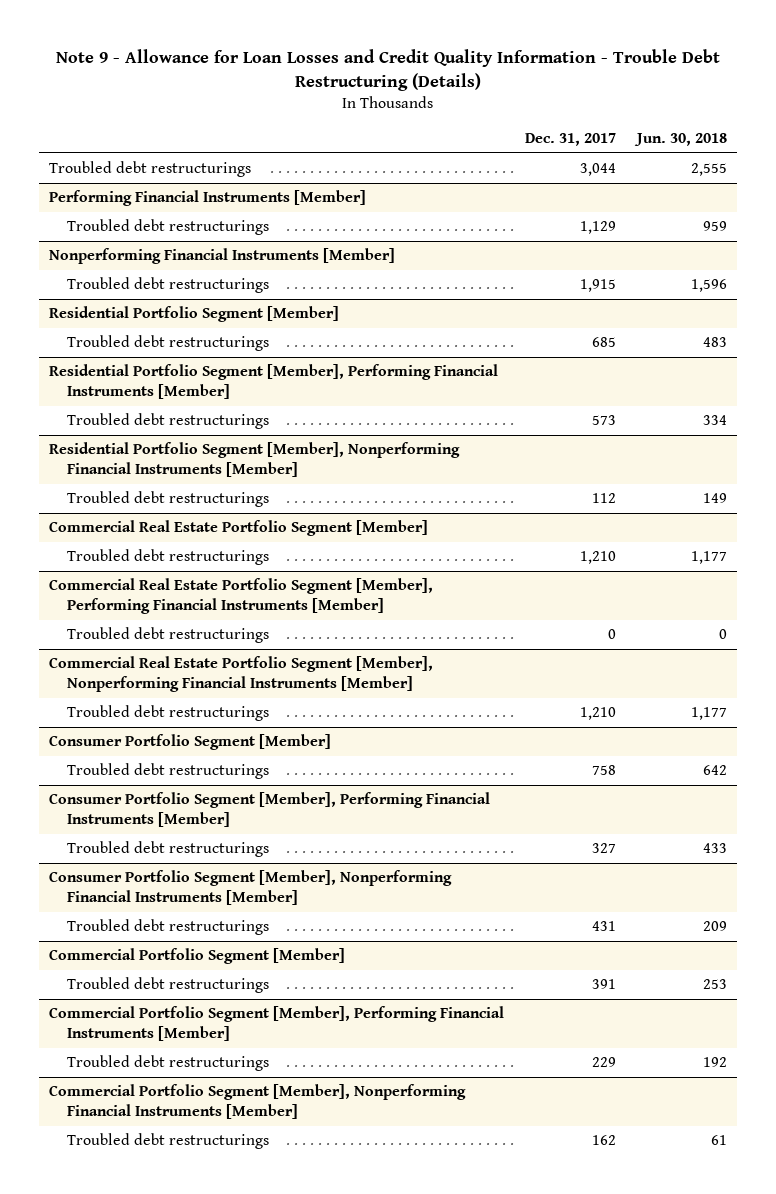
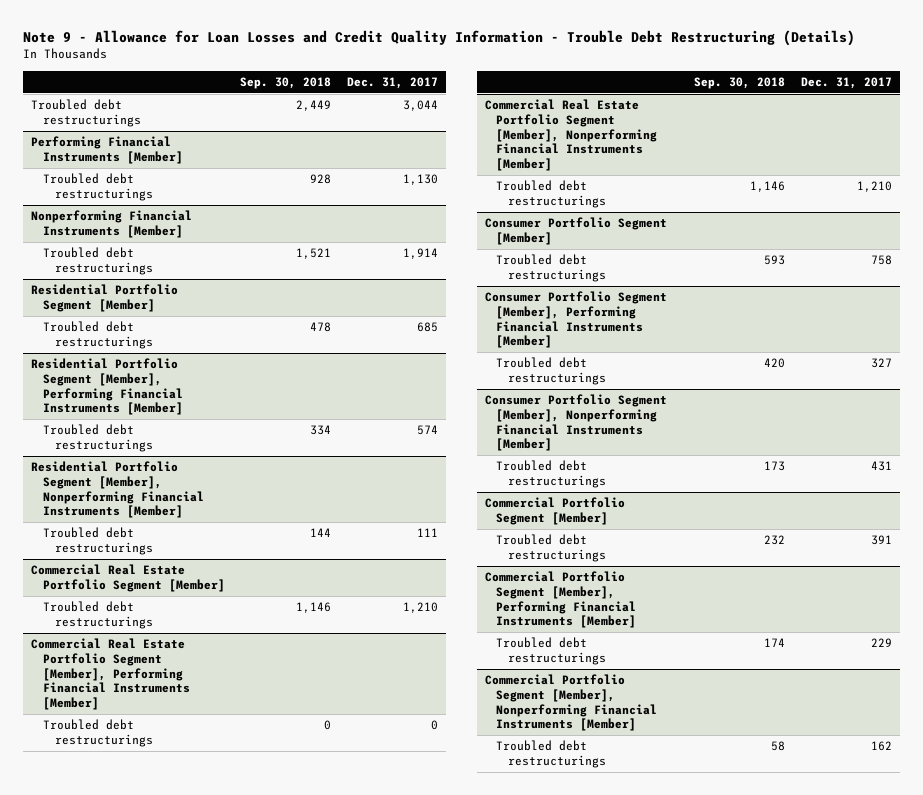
[633,133,727,147] Jun. 30, 2018 -> none
none -> [240,76,332,89] Sep. 30, 2018
[579,221,616,235] 1,129 -> [403,174,439,186] 1,130
[579,279,616,293] 1,915 -> [403,248,439,260] 1,914
[591,415,616,426] 573 -> [417,425,439,436] 574
[591,493,616,504] 112 -> [417,528,439,538] 111

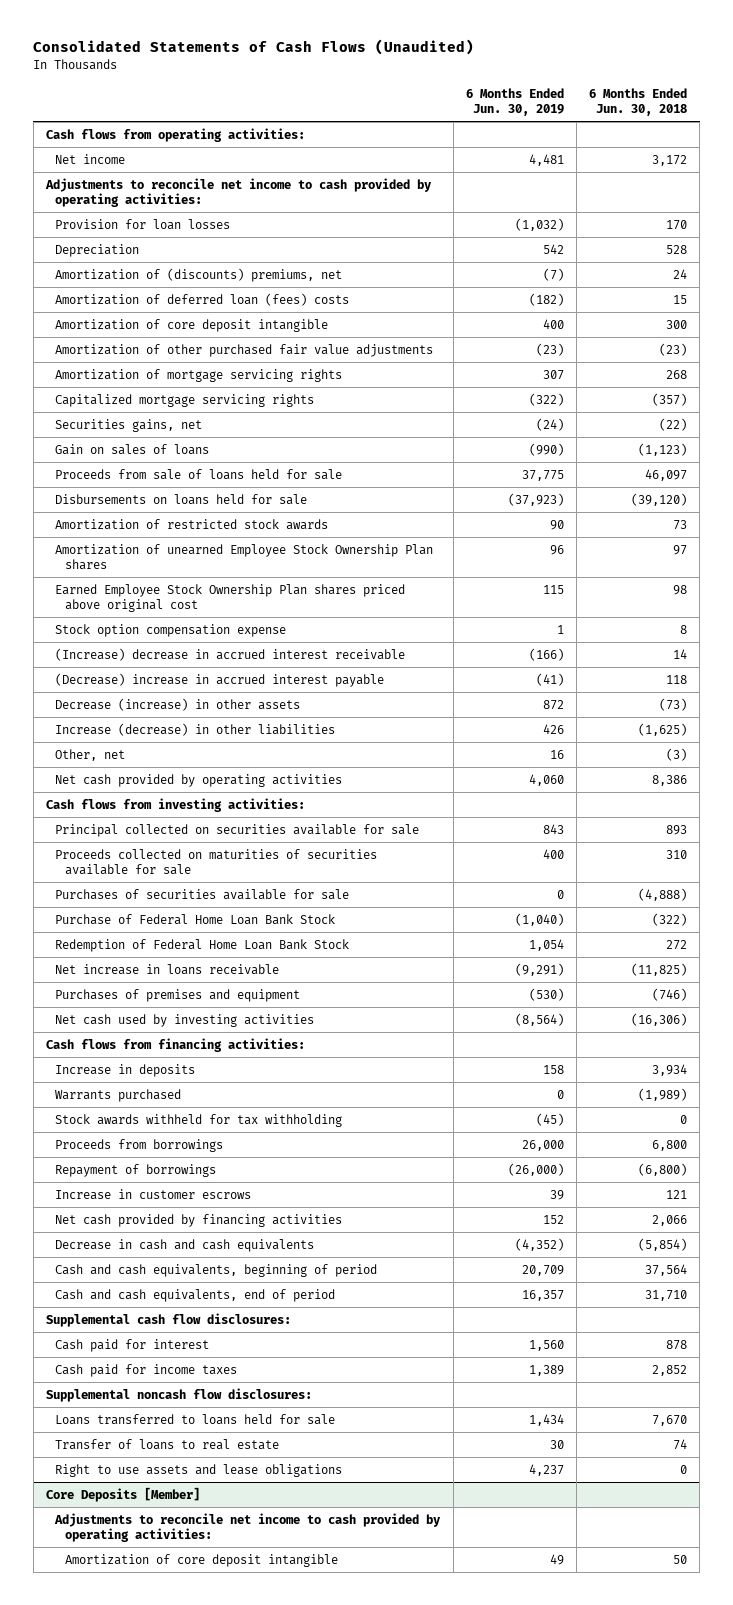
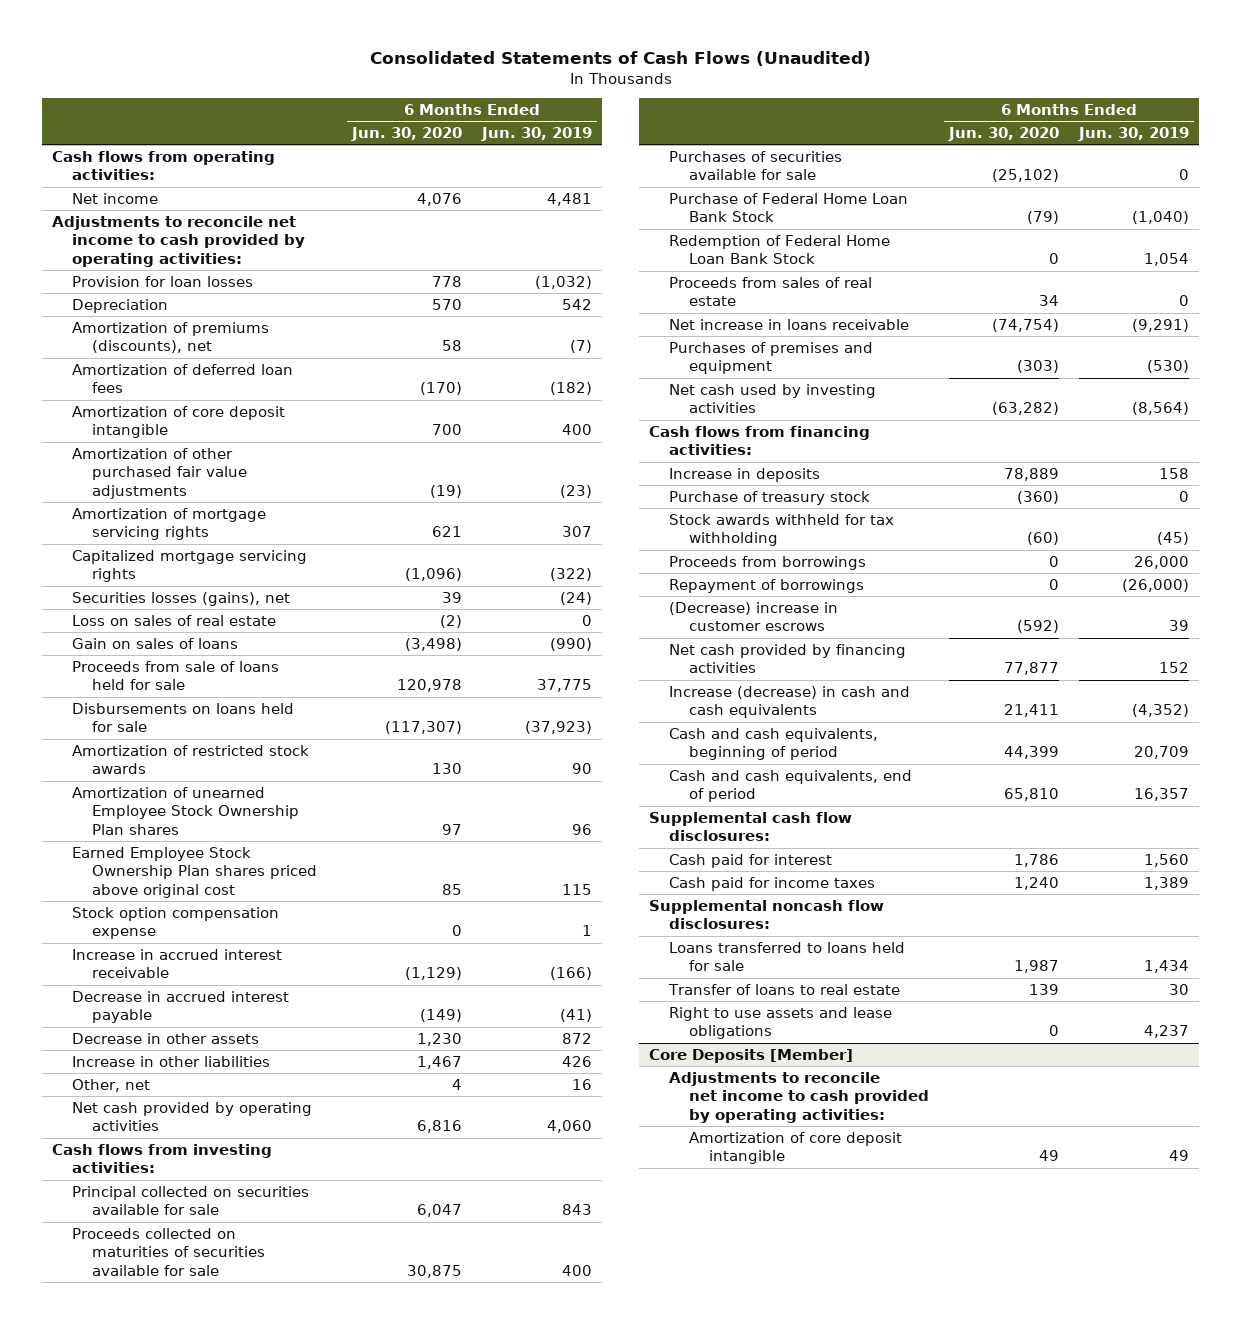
[589,87,688,116] 6 Months Ended Jun. 30, 2018 -> none
none -> [351,127,463,142] Jun. 30, 2020
[55,267,343,282] Amortization of (discounts) premiums, net -> [71,321,269,354] Amortization of premiums (discounts), net
[55,292,350,306] Amortization of deferred loan (fees) costs -> [71,363,293,394] Amortization of deferred loan fees
[55,418,203,432] Securities gains, net -> [71,591,290,606] Securities losses (gains), net
none -> [71,614,276,626] Loss on sales of real estate
[55,647,406,661] (Increase) decrease in accrued interest receivable -> [71,948,282,979] Increase in accrued interest receivable
[55,672,385,687] (Decrease) increase in accrued interest payable -> [71,990,289,1024] Decrease in accrued interest payable
[55,697,301,711] Decrease (increase) in other assets -> [71,1032,259,1044] Decrease in other assets
[55,722,336,736] Increase (decrease) in other liabilities -> [71,1055,270,1067] Increase in other liabilities
none -> [668,276,872,307] Proceeds from sales of real estate
[55,1088,182,1102] Warrants purchased -> none
none -> [668,490,870,505] Purchase of treasury stock
[55,1188,252,1200] Increase in customer escrows -> [668,601,838,632] (Decrease) increase in customer escrows
[55,1238,315,1252] Decrease in cash and cash equivalents -> [668,685,910,719] Increase (decrease) in cash and cash equivalents

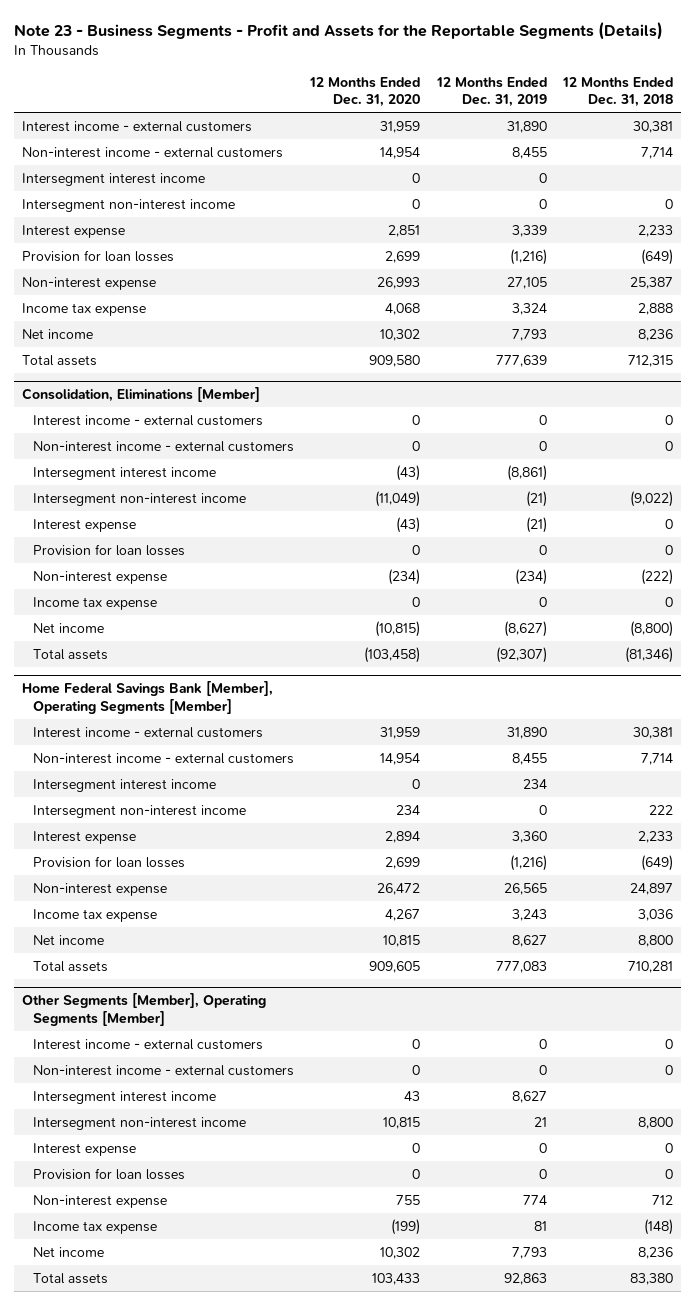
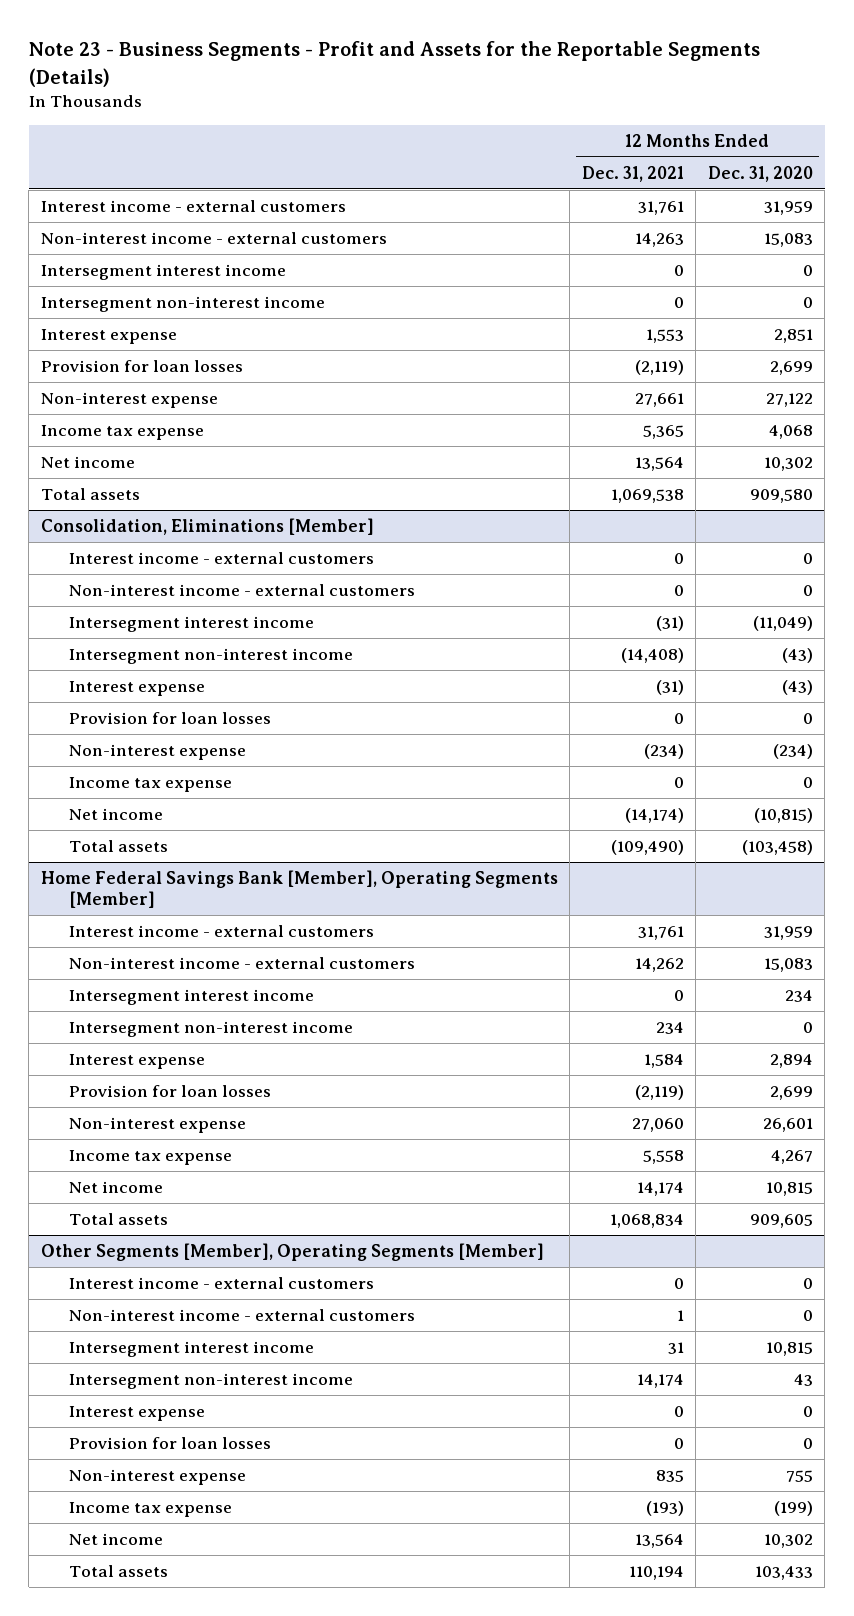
[435,76,547,108] 12 Months Ended Dec. 31, 2019 -> none
[562,76,674,108] 12 Months Ended Dec. 31, 2018 -> none
none -> [581,166,684,183] Dec. 31, 2021
[380,146,421,159] 14,954 -> [763,233,813,248] 15,083
[377,276,421,289] 26,993 -> [765,393,813,408] 27,122
[396,464,421,481] (43) -> [752,616,813,632] (11,049)
[375,490,421,507] (11,049) -> [781,648,813,664] (43)
[380,752,421,765] 14,954 -> [763,958,813,973] 15,083
[412,778,421,789] 0 -> [784,990,813,1003] 234
[396,804,421,815] 234 -> [802,1022,813,1034] 0
[377,882,421,895] 26,472 -> [762,1118,813,1133] 26,601
[404,1090,421,1101] 43 -> [765,1342,813,1357] 10,815
[383,1116,421,1129] 10,815 -> [793,1374,813,1387] 43

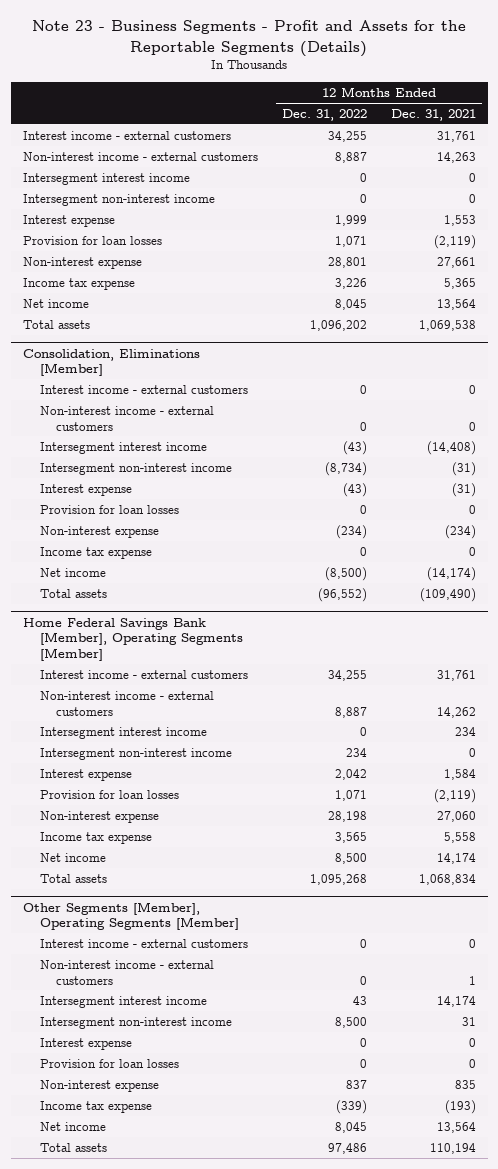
[707,166,813,183] Dec. 31, 2020 -> none
none -> [281,109,367,122] Dec. 31, 2022
[655,616,684,632] (31) -> [426,440,476,455] (14,408)
[620,648,684,664] (14,408) -> [451,461,476,476] (31)
[673,990,684,1002] 0 -> [454,726,476,736] 234
[655,1022,684,1035] 234 -> [468,747,476,757] 0
[667,1342,684,1355] 31 -> [436,995,476,1007] 14,174
[636,1374,684,1389] 14,174 -> [461,1016,476,1026] 31

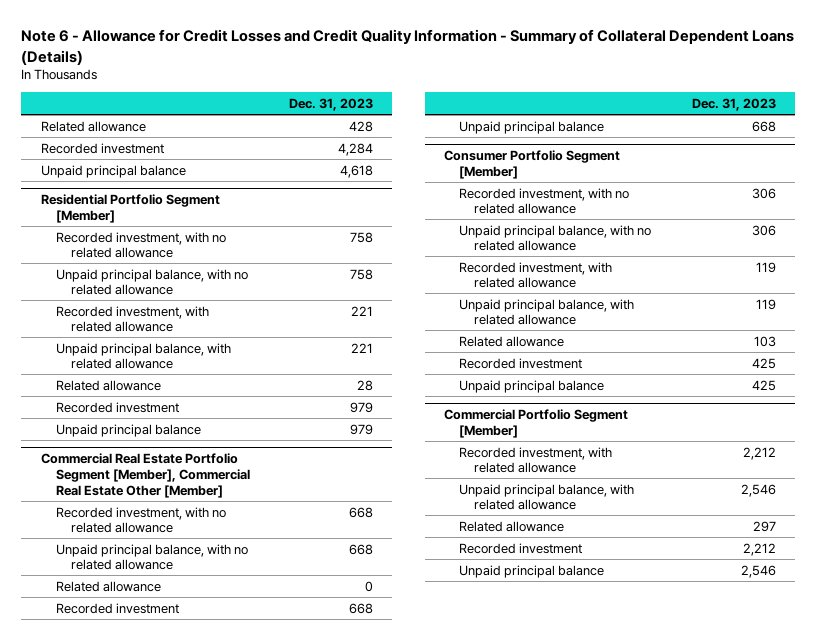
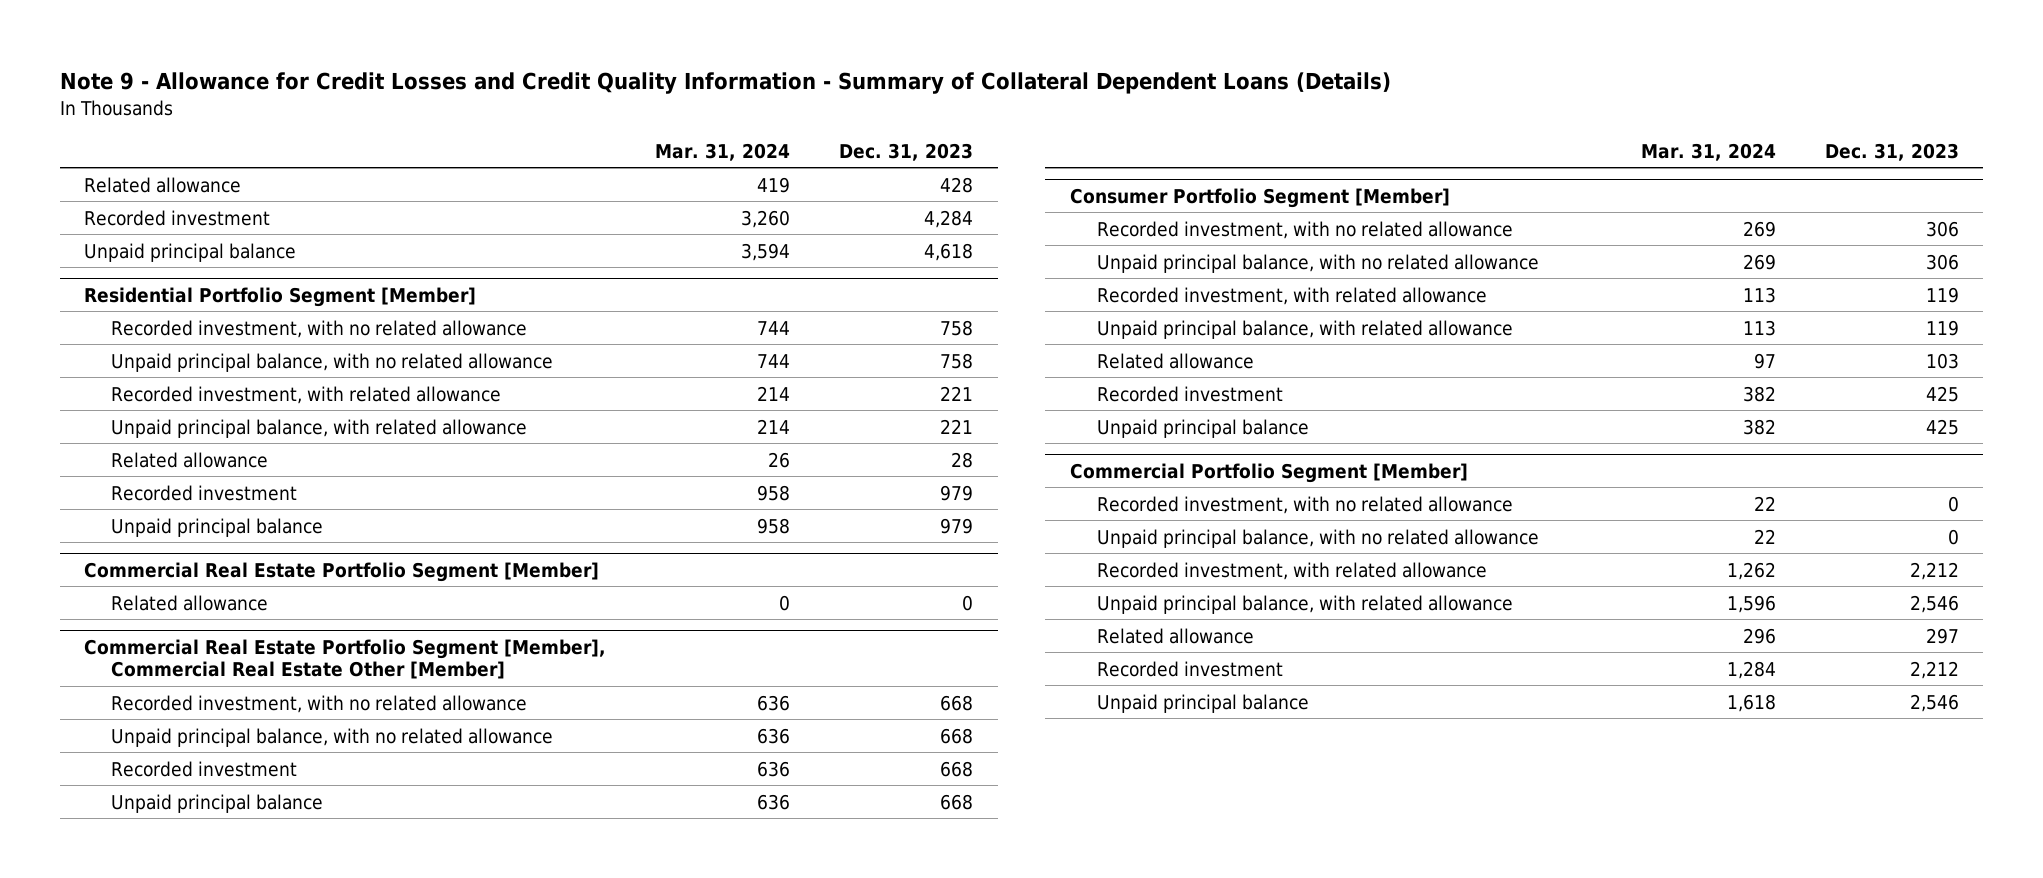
[21,29,795,65] Note 6 - Allowance for Credit Losses and Credit Quality Information - Summary of Collateral Dependent Loans (Details) -> [59,72,1391,95] Note 9 - Allowance for Credit Losses and Credit Quality Information - Summary of Collateral Dependent Loans (Details)
none -> [655,142,791,161] Mar. 31, 2024
none -> [84,561,600,582] Commercial Real Estate Portfolio Segment [Member]
none -> [111,594,269,611] Related allowance
[55,580,161,592] Related allowance -> none
none -> [1096,495,1513,514] Recorded investment, with no related allowance
none -> [1096,528,1539,548] Unpaid principal balance, with no related allowance

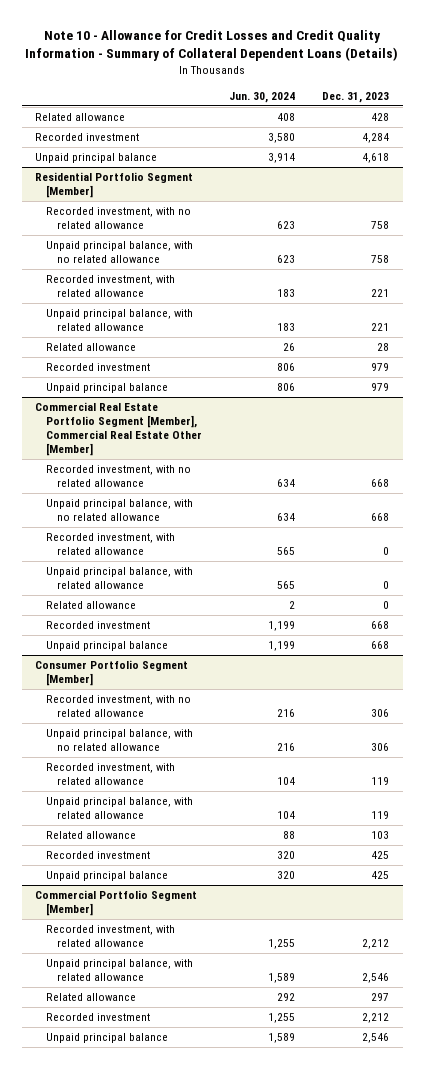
[59,72,1391,95] Note 9 - Allowance for Credit Losses and Credit Quality Information - Summary of Collateral Dependent Loans (Details) -> [25,29,399,62] Note 10 - Allowance for Credit Losses and Credit Quality Information - Summary of Collateral Dependent Loans (Details)
[655,142,791,161] Mar. 31, 2024 -> none
none -> [229,91,296,103] Jun. 30, 2024
[84,561,600,582] Commercial Real Estate Portfolio Segment [Member] -> none
[111,594,269,611] Related allowance -> none
none -> [46,533,176,556] Recorded investment, with related allowance
none -> [46,567,194,590] Unpaid principal balance, with related allowance
none -> [46,601,137,610] Related allowance
[1096,495,1513,514] Recorded investment, with no related allowance -> none
[1096,528,1539,548] Unpaid principal balance, with no related allowance -> none

